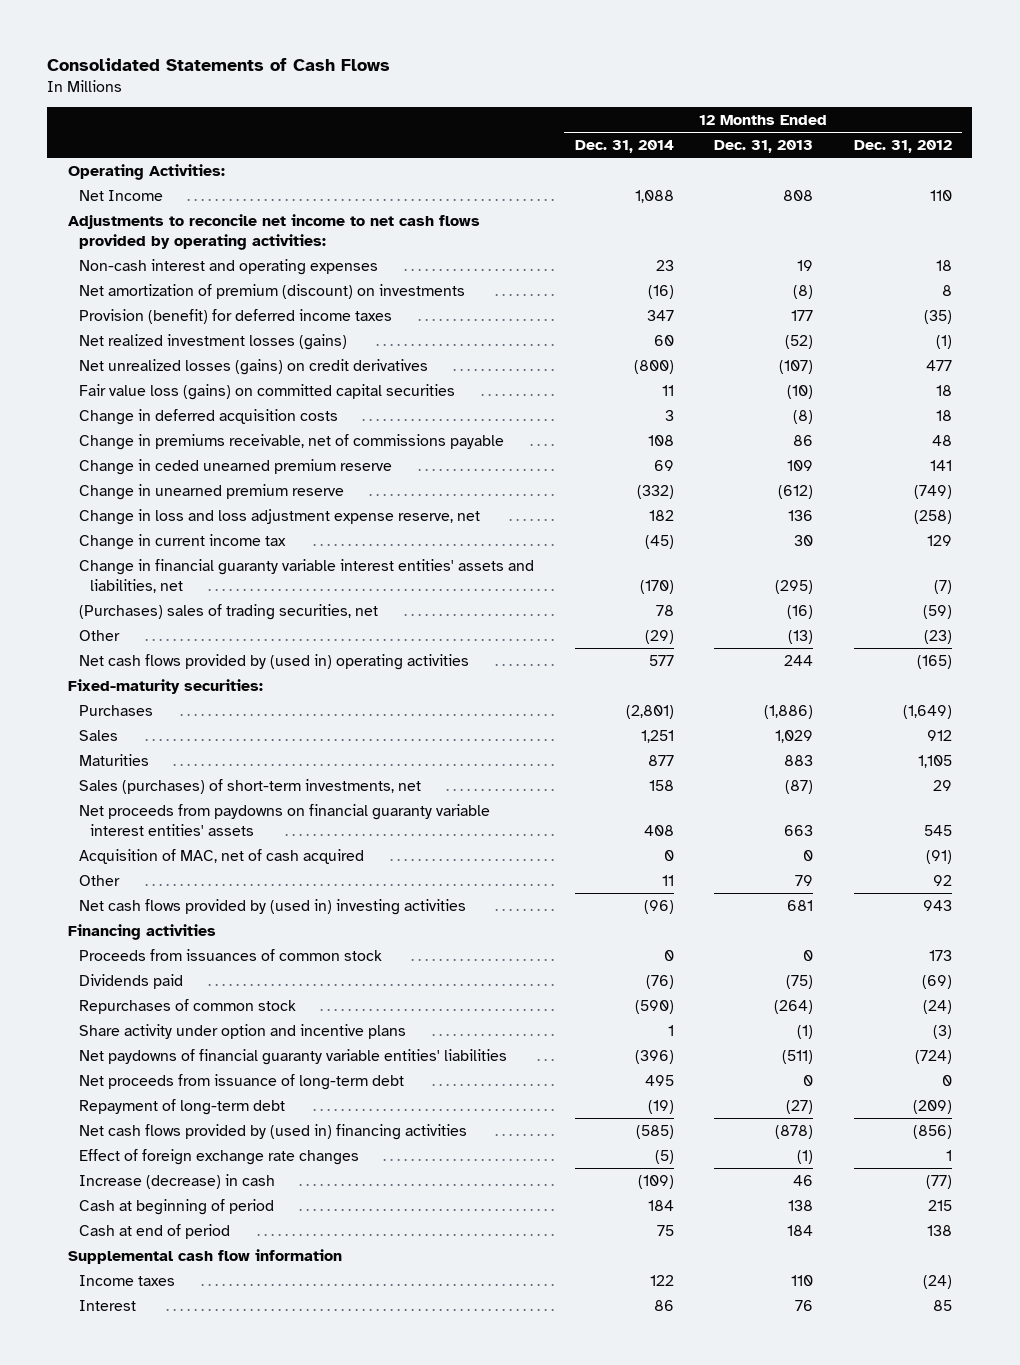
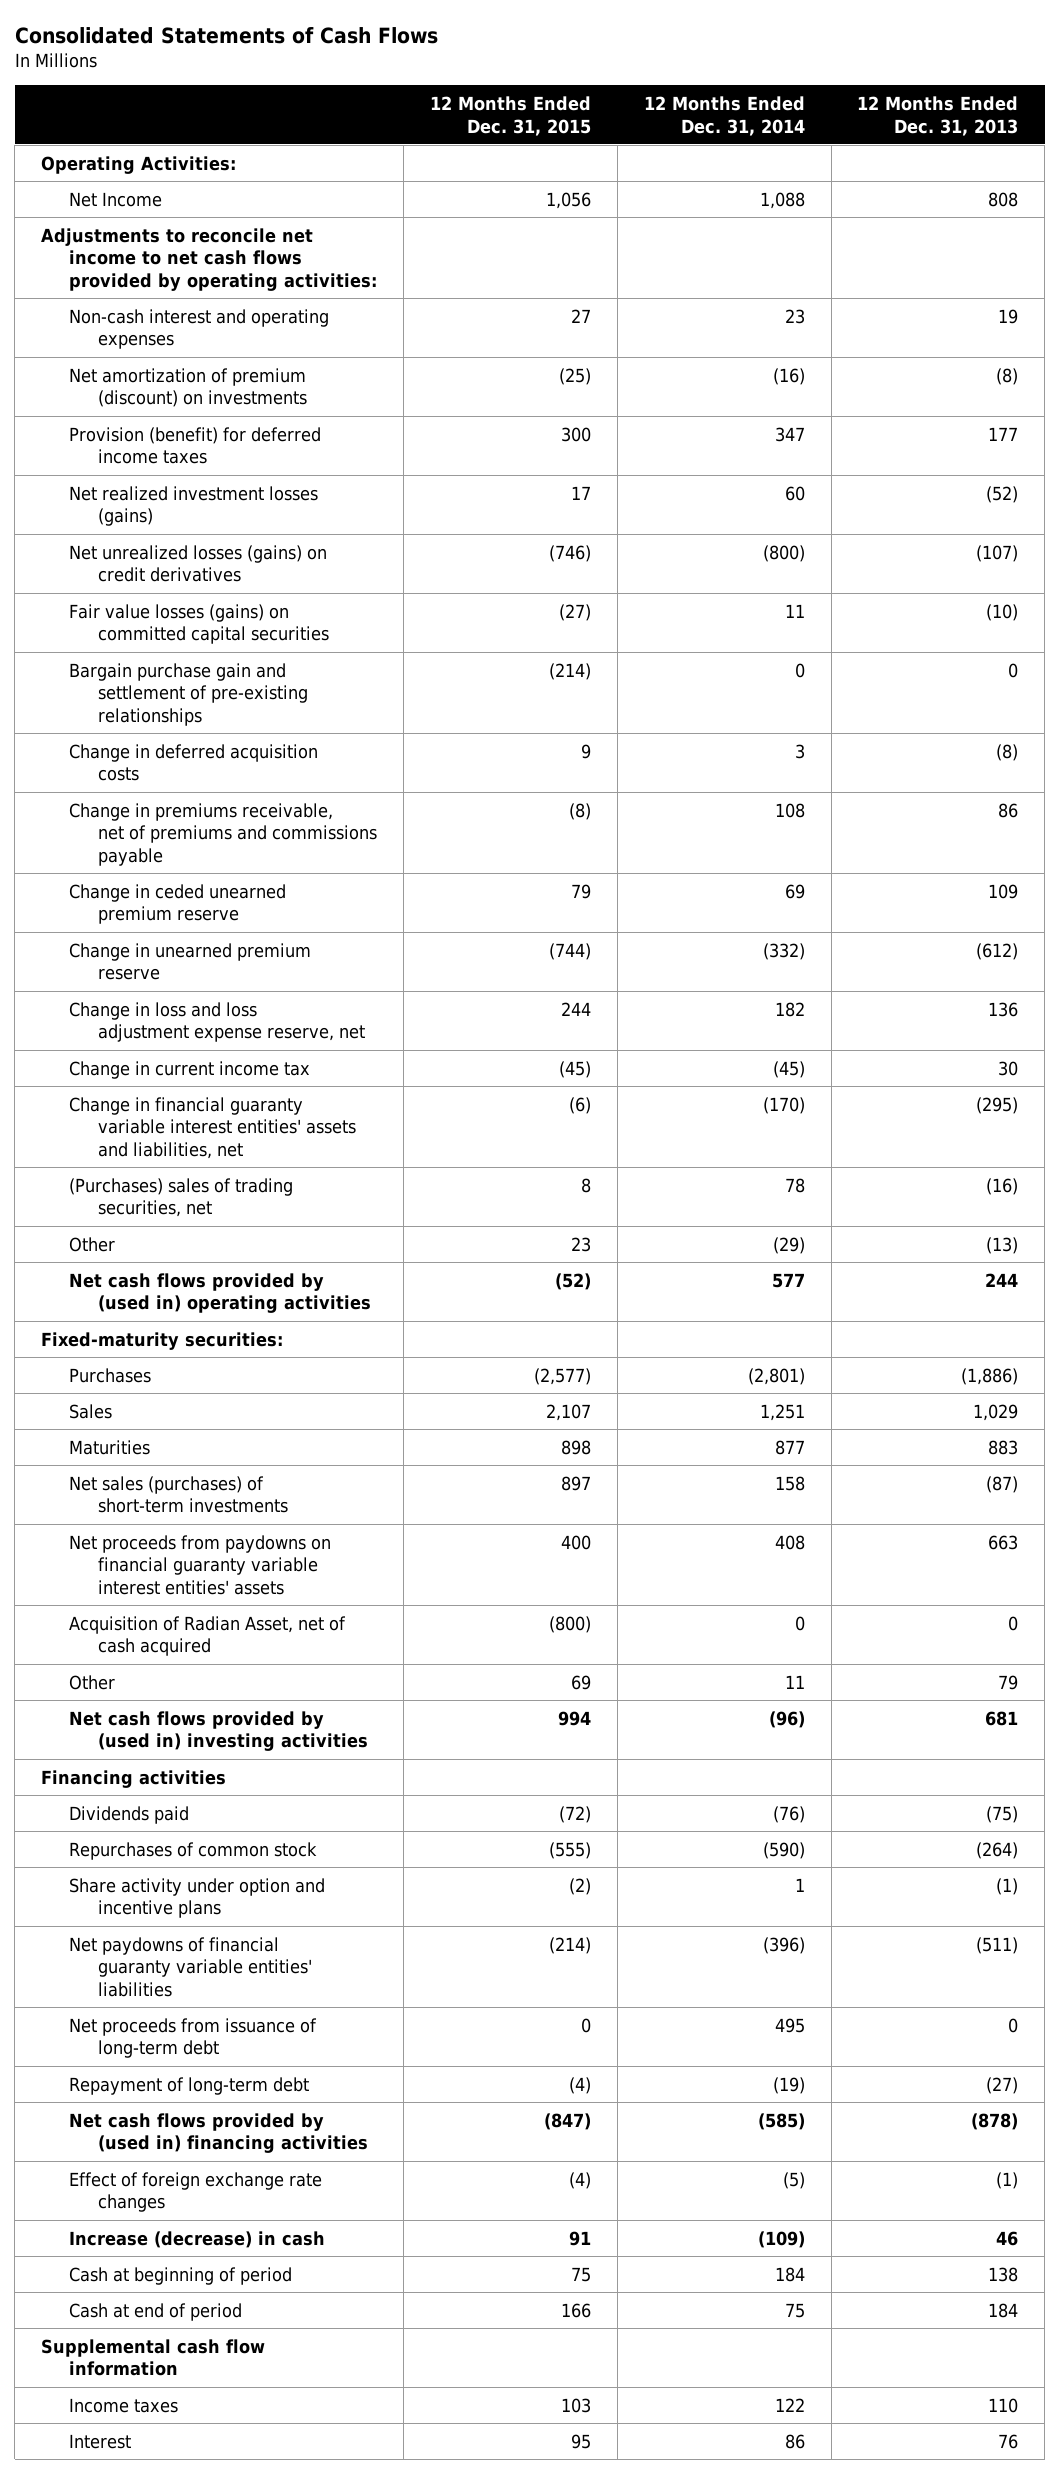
[853,139,952,153] Dec. 31, 2012 -> none
none -> [430,95,592,136] 12 Months Ended Dec. 31, 2015
[78,383,455,400] Fair value loss (gains) on committed capital securities -> [69,603,329,645] Fair value losses (gains) on committed capital securities
none -> [69,662,308,727] Bargain purchase gain and settlement of pre-existing relationships
[78,433,504,450] Change in premiums receivable, net of commissions payable -> [69,802,377,867] Change in premiums receivable, net of premiums and commissions payable
[78,778,421,794] Sales (purchases) of short-term investments, net -> [69,1475,288,1514] Net sales (purchases) of short-term investments
[78,848,364,864] Acquisition of MAC, net of cash acquired -> [69,1615,347,1657] Acquisition of Radian Asset, net of cash acquired
[78,948,382,961] Proceeds from issuances of common stock -> none

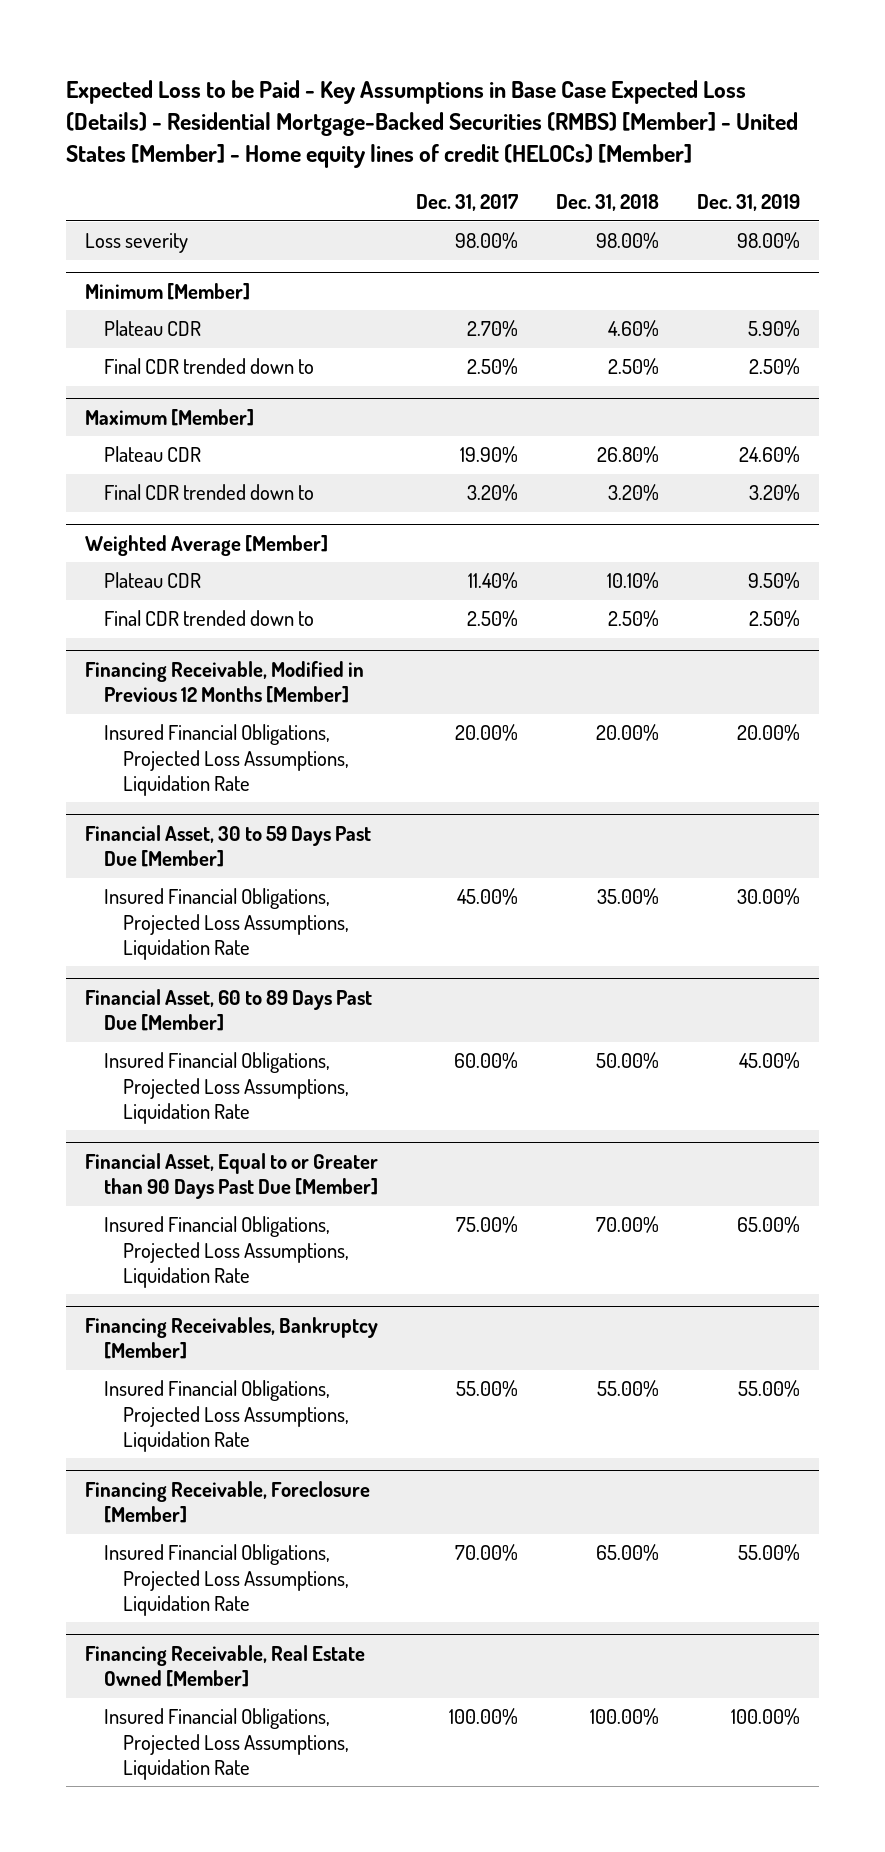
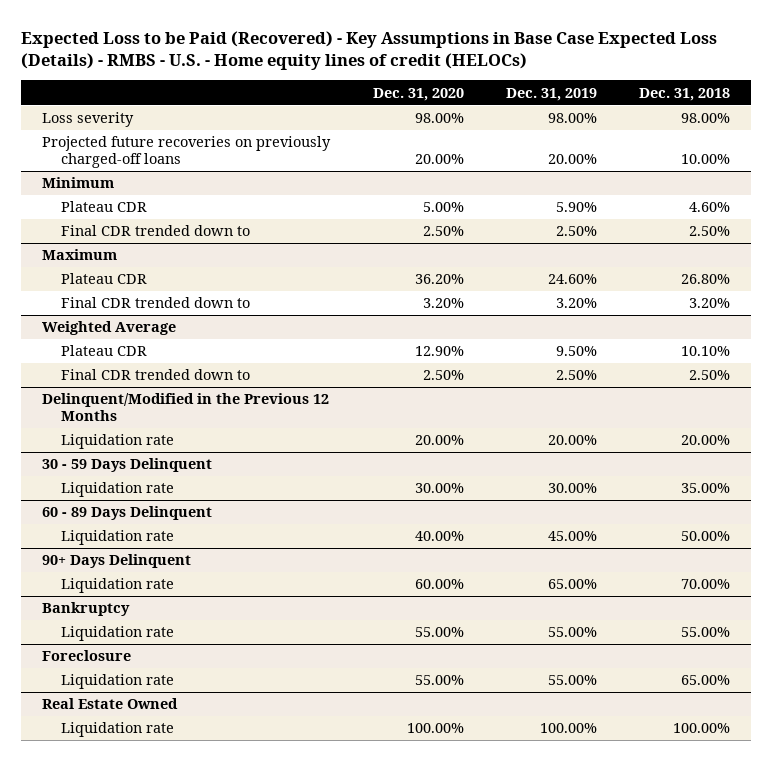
[66,80,799,169] Expected Loss to be Paid - Key Assumptions in Base Case Expected Loss (Details) - Residential Mortgage-Backed Securities (RMBS) [Member] - United States [Member] - Home equity lines of credit (HELOCs) [Member] -> [21,30,718,70] Expected Loss to be Paid (Recovered) - Key Assumptions in Base Case Expected Loss (Details) - RMBS - U.S. - Home equity lines of credit (HELOCs)
[416,194,519,212] Dec. 31, 2017 -> none
none -> [372,87,464,101] Dec. 31, 2020
none -> [42,136,332,169] Projected future recoveries on previously charged-off loans
[85,282,251,300] Minimum [Member] -> [42,177,115,189] Minimum
[85,408,255,426] Maximum [Member] -> [42,249,118,261] Maximum
[85,534,329,556] Weighted Average [Member] -> [42,321,177,336] Weighted Average
[85,660,365,704] Financing Receivable, Modified in Previous 12 Months [Member] -> [42,393,330,422] Delinquent/Modified in the Previous 12 Months
[104,724,349,796] Insured Financial Obligations, Projected Loss Assumptions, Liquidation Rate -> [60,434,174,450] Liquidation rate
[85,824,372,868] Financial Asset, 30 to 59 Days Past Due [Member] -> [42,458,213,473] 30 - 59 Days Delinquent
[104,888,349,960] Insured Financial Obligations, Projected Loss Assumptions, Liquidation Rate -> [60,482,174,498] Liquidation rate
[85,988,373,1032] Financial Asset, 60 to 89 Days Past Due [Member] -> [42,506,213,521] 60 - 89 Days Delinquent
[104,1052,349,1124] Insured Financial Obligations, Projected Loss Assumptions, Liquidation Rate -> [60,530,174,546] Liquidation rate
[85,1152,379,1200] Financial Asset, Equal to or Greater than 90 Days Past Due [Member] -> [42,554,192,569] 90+ Days Delinquent
[104,1216,349,1288] Insured Financial Obligations, Projected Loss Assumptions, Liquidation Rate -> [60,578,174,594] Liquidation rate
[85,1316,379,1360] Financing Receivables, Bankruptcy [Member] -> [42,602,131,617] Bankruptcy
[104,1380,349,1452] Insured Financial Obligations, Projected Loss Assumptions, Liquidation Rate -> [60,626,174,642] Liquidation rate
[85,1480,371,1524] Financing Receivable, Foreclosure [Member] -> [42,650,132,662] Foreclosure
[104,1544,349,1616] Insured Financial Obligations, Projected Loss Assumptions, Liquidation Rate -> [60,674,174,690] Liquidation rate
[85,1644,366,1688] Financing Receivable, Real Estate Owned [Member] -> [42,698,179,710] Real Estate Owned
[104,1708,349,1780] Insured Financial Obligations, Projected Loss Assumptions, Liquidation Rate -> [60,722,174,738] Liquidation rate

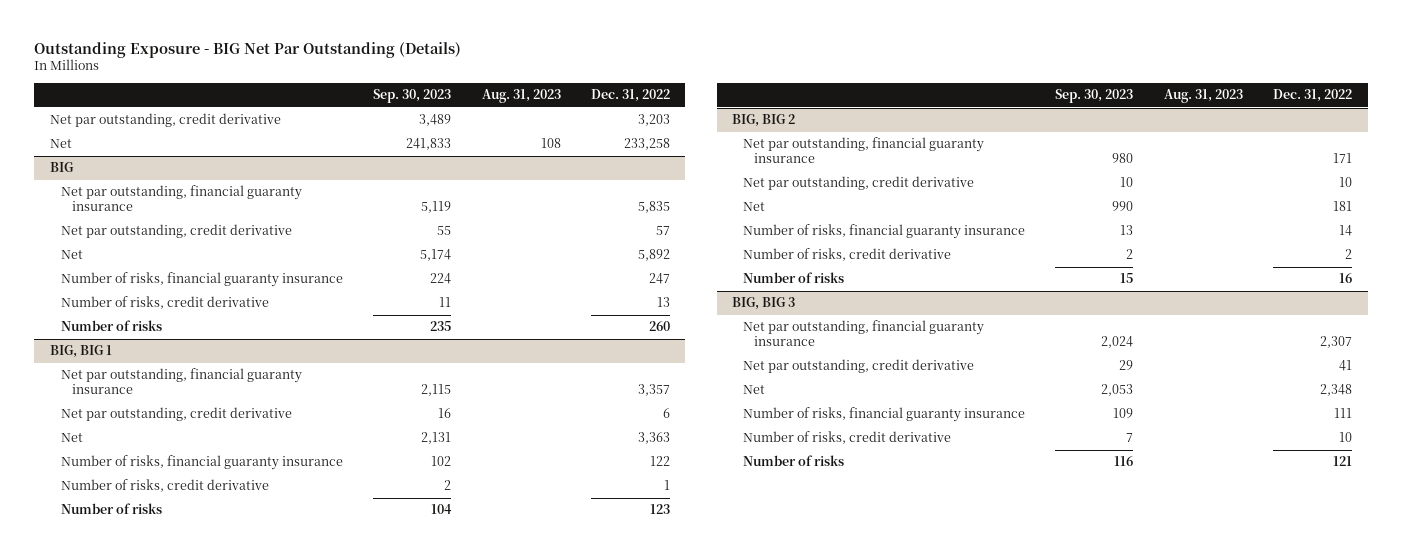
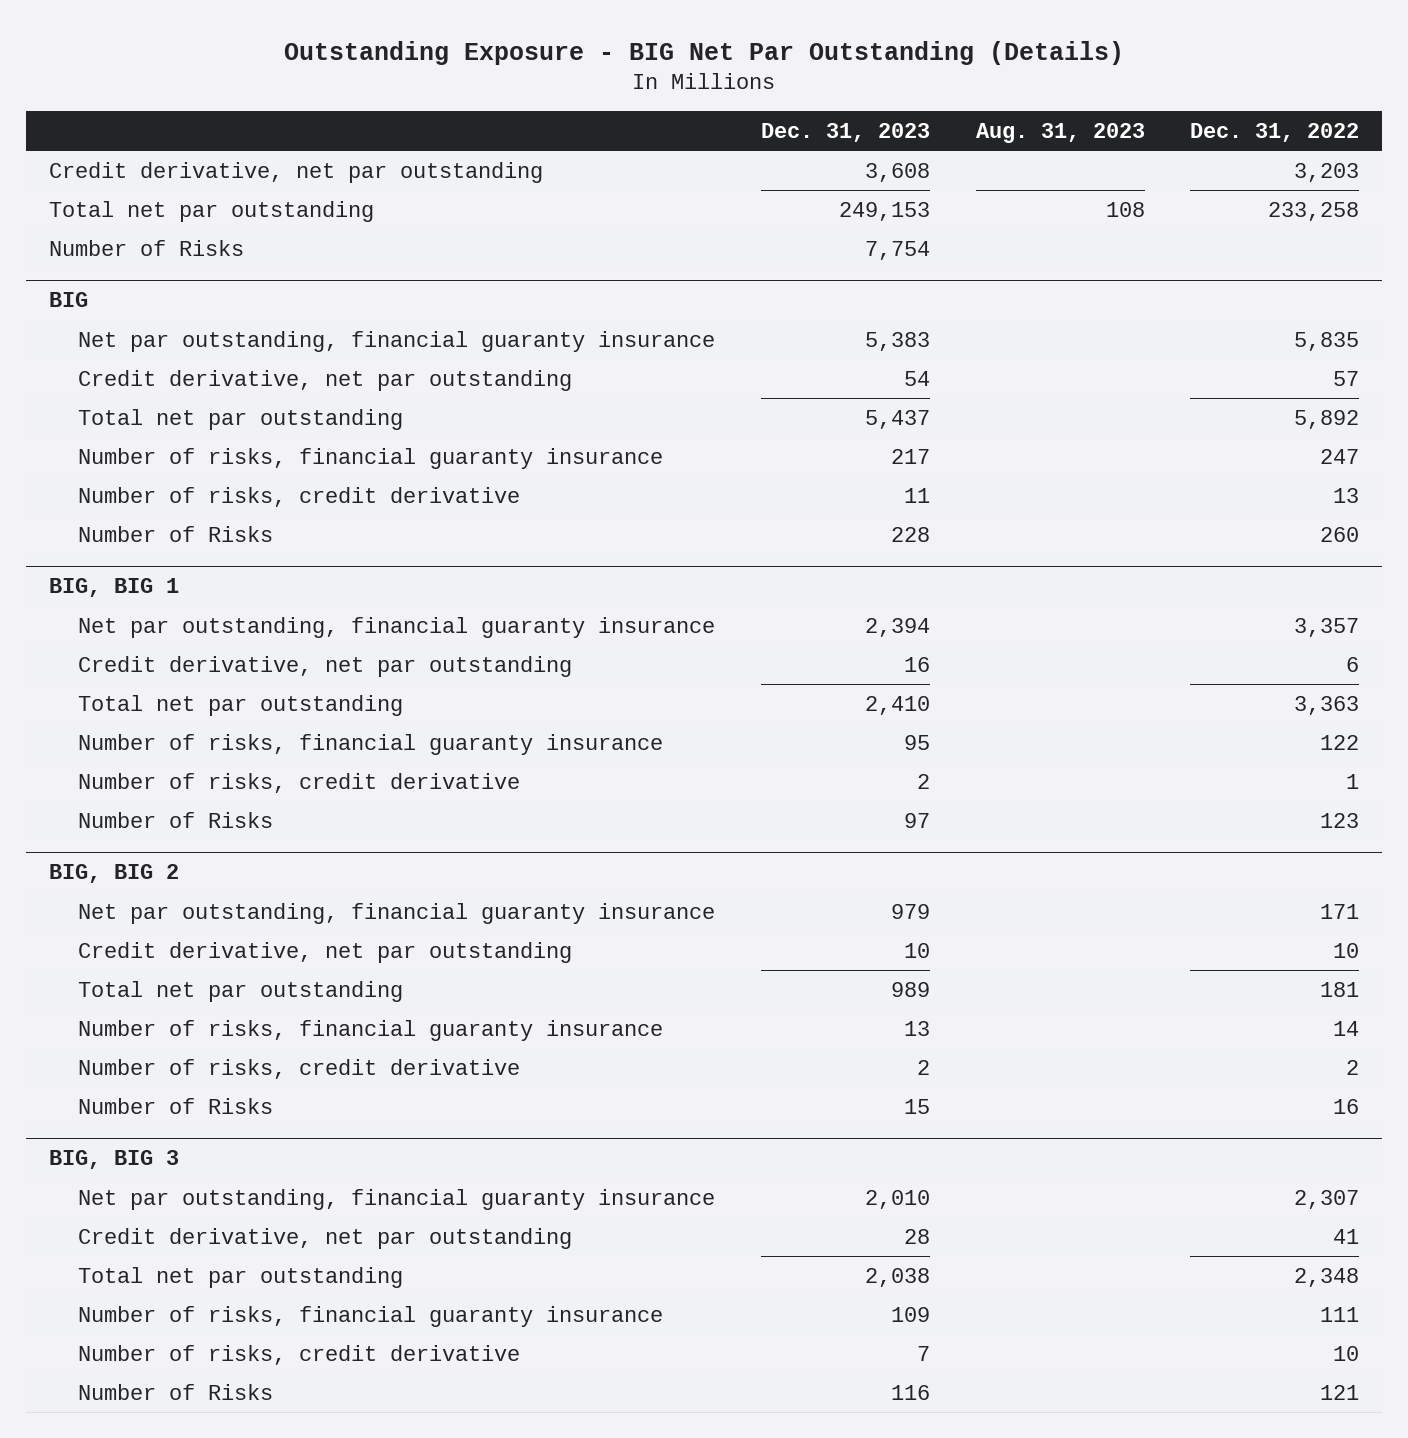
[373,89,452,104] Sep. 30, 2023 -> none
none -> [761,122,931,142] Dec. 31, 2023
[49,113,281,128] Net par outstanding, credit derivative -> [48,161,543,183] Credit derivative, net par outstanding
[49,139,72,149] Net -> [48,200,374,222] Total net par outstanding
none -> [48,239,244,256] Number of Risks
[60,224,292,239] Net par outstanding, credit derivative -> [78,369,573,391] Credit derivative, net par outstanding
[60,250,83,260] Net -> [78,408,404,430] Total net par outstanding
[60,320,162,332] Number of risks -> [78,525,274,542] Number of Risks
[60,407,292,422] Net par outstanding, credit derivative -> [78,655,573,677] Credit derivative, net par outstanding
[60,433,83,443] Net -> [78,694,404,716] Total net par outstanding
[60,503,162,515] Number of risks -> [78,811,274,828] Number of Risks
[742,176,974,191] Net par outstanding, credit derivative -> [78,941,573,963] Credit derivative, net par outstanding
[742,202,765,212] Net -> [78,980,404,1002] Total net par outstanding
[742,272,844,284] Number of risks -> [78,1097,274,1114] Number of Risks
[742,359,974,374] Net par outstanding, credit derivative -> [78,1227,573,1249] Credit derivative, net par outstanding
[742,385,765,395] Net -> [78,1266,404,1288] Total net par outstanding
[742,455,844,467] Number of risks -> [78,1383,274,1400] Number of Risks

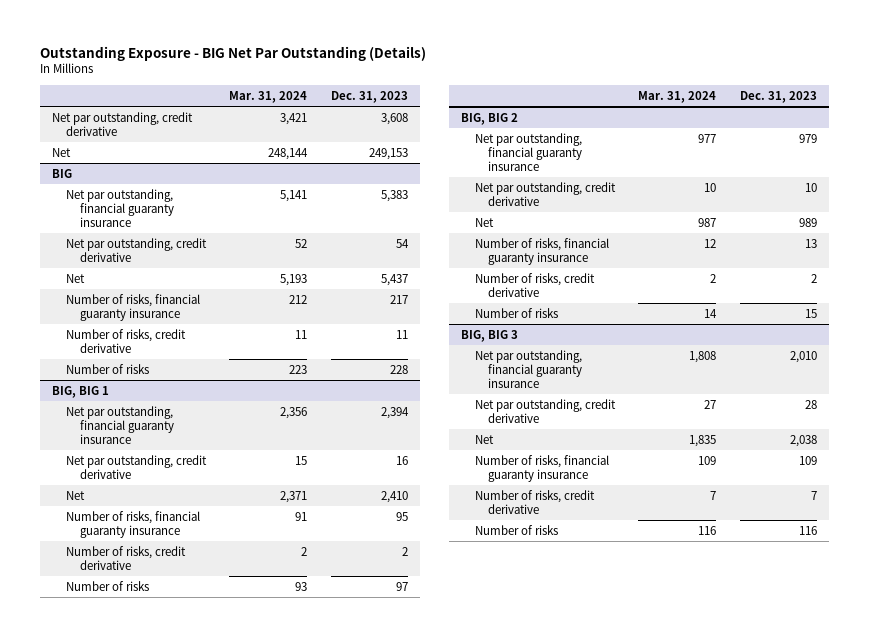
[975,122,1145,143] Aug. 31, 2023 -> none
[1190,122,1360,142] Dec. 31, 2022 -> none
none -> [229,90,308,103] Mar. 31, 2024
[48,239,244,256] Number of Risks -> none
[48,161,543,183] Credit derivative, net par outstanding -> [51,111,193,136] Net par outstanding, credit derivative
[48,200,374,222] Total net par outstanding -> [51,147,71,157] Net
[78,369,573,391] Credit derivative, net par outstanding -> [65,237,207,262] Net par outstanding, credit derivative
[78,408,404,430] Total net par outstanding -> [65,273,85,283] Net
[78,525,274,542] Number of Risks -> [65,363,149,374] Number of risks
[78,655,573,677] Credit derivative, net par outstanding -> [65,454,207,479] Net par outstanding, credit derivative
[78,694,404,716] Total net par outstanding -> [65,490,85,500] Net
[78,811,274,828] Number of Risks -> [65,580,149,591] Number of risks
[78,941,573,963] Credit derivative, net par outstanding -> [474,181,616,206] Net par outstanding, credit derivative
[78,980,404,1002] Total net par outstanding -> [474,217,494,227] Net
[78,1097,274,1114] Number of Risks -> [474,307,558,318] Number of risks
[78,1227,573,1249] Credit derivative, net par outstanding -> [474,398,616,423] Net par outstanding, credit derivative
[78,1266,404,1288] Total net par outstanding -> [474,434,494,444] Net
[78,1383,274,1400] Number of Risks -> [474,524,558,535] Number of risks

